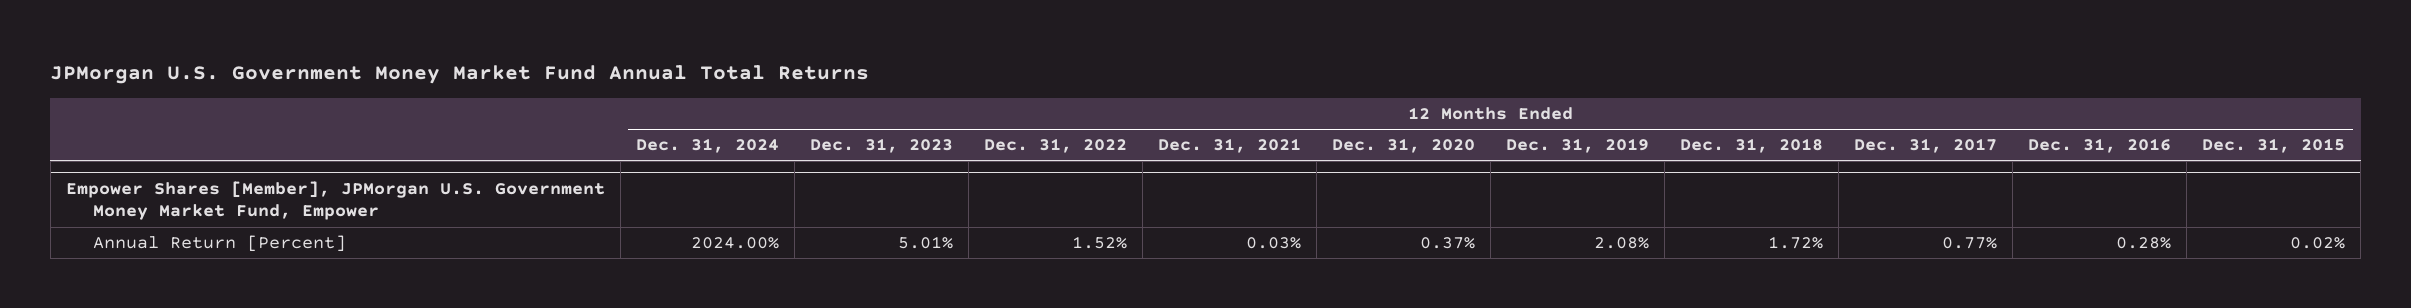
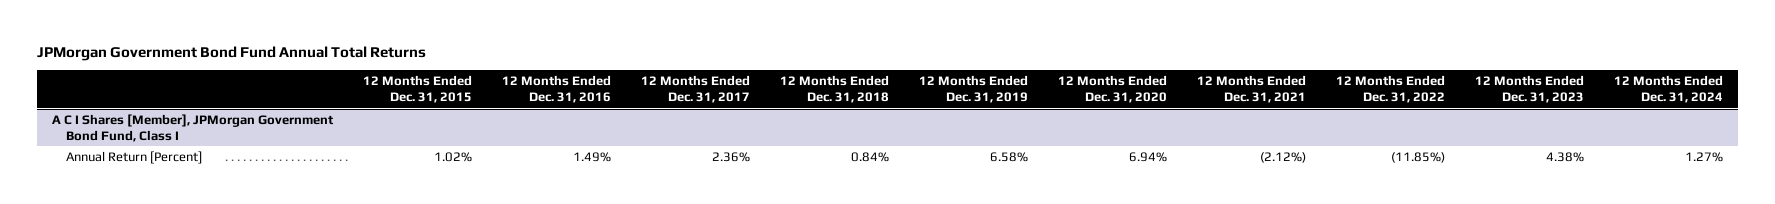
[50,65,870,85] JPMorgan U.S. Government Money Market Fund Annual Total Returns -> [36,46,426,62] JPMorgan Government Bond Fund Annual Total Returns
[65,180,605,221] Empower Shares [Member], JPMorgan U.S. Government Money Market Fund, Empower -> none
none -> [51,113,334,143] A C I Shares [Member], JPMorgan Government Bond Fund, Class I
[691,237,780,250] 2024.00% -> [1684,151,1723,162] 1.27%
[898,236,954,250] 5.01% -> [1545,151,1584,162] 4.38%
[1072,236,1128,250] 1.52% -> [1390,151,1445,163] (11.85%)
[1246,237,1302,250] 0.03% -> [1259,151,1306,163] (2.12%)
[1420,237,1476,250] 0.37% -> [1128,151,1167,162] 6.94%
[1594,237,1650,250] 2.08% -> [989,151,1028,162] 6.58%
[1768,236,1824,250] 1.72% -> [850,151,889,162] 0.84%
[1942,237,1998,250] 0.77% -> [711,151,750,162] 2.36%
[2116,237,2172,250] 0.28% -> [572,151,611,162] 1.49%
[2290,237,2346,250] 0.02% -> [433,151,472,162] 1.02%

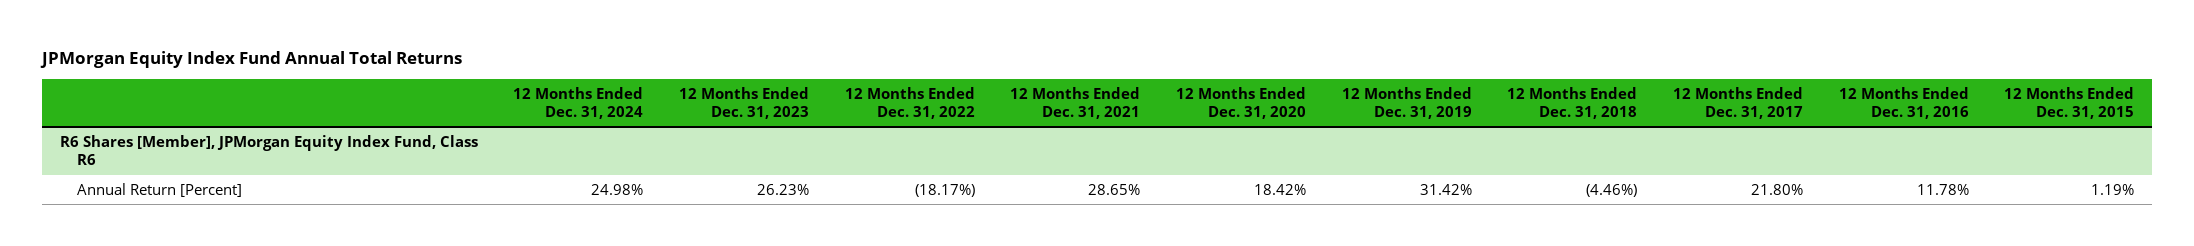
[36,46,426,62] JPMorgan Government Bond Fund Annual Total Returns -> [39,51,462,69] JPMorgan Equity Index Fund Annual Total Returns
[51,113,334,143] A C I Shares [Member], JPMorgan Government Bond Fund, Class I -> none
none -> [59,134,478,166] R6 Shares [Member], JPMorgan Equity Index Fund, Class R6
[433,151,472,162] 1.02% -> [2091,183,2135,195] 1.19%
[572,151,611,162] 1.49% -> [1916,183,1969,195] 11.78%
[711,151,750,162] 2.36% -> [1750,183,1803,195] 21.80%
[850,151,889,162] 0.84% -> [1586,183,1638,197] (4.46%)
[989,151,1028,162] 6.58% -> [1419,183,1472,195] 31.42%
[1128,151,1167,162] 6.94% -> [1254,183,1307,195] 18.42%
[1259,151,1306,163] (2.12%) -> [1088,183,1141,195] 28.65%
[1390,151,1445,163] (11.85%) -> [914,183,975,197] (18.17%)
[1545,151,1584,162] 4.38% -> [757,183,810,195] 26.23%
[1684,151,1723,162] 1.27% -> [591,183,644,195] 24.98%

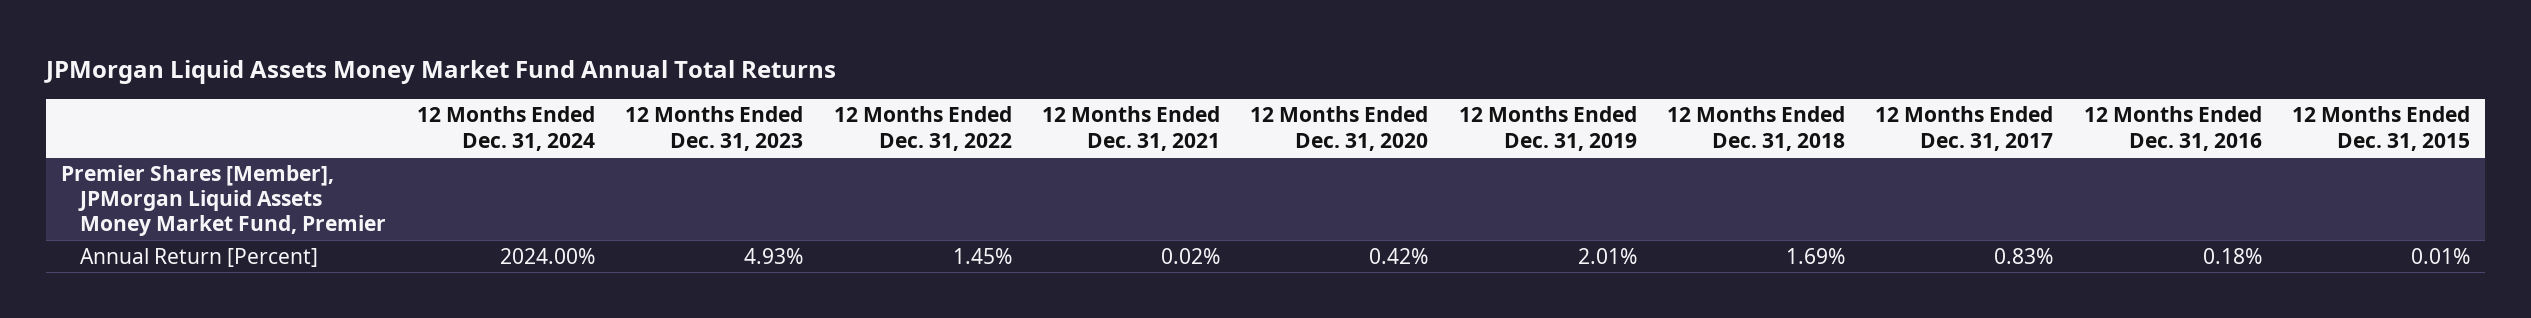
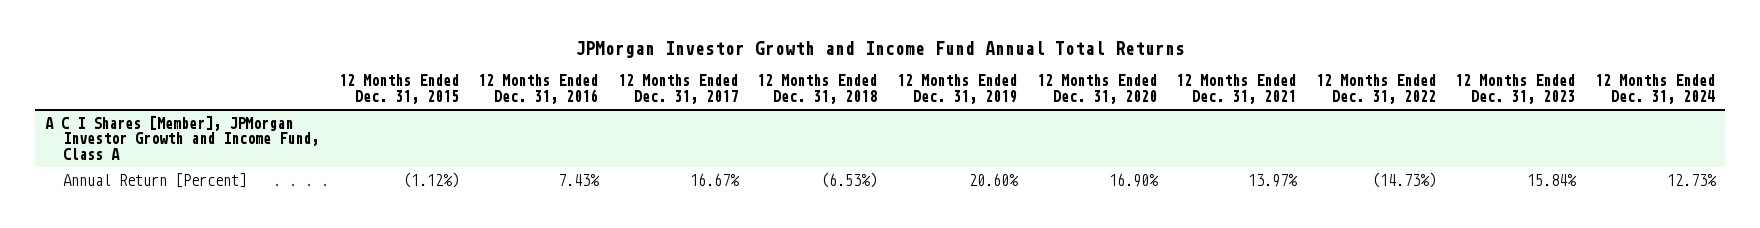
[43,59,836,84] JPMorgan Liquid Assets Money Market Fund Annual Total Returns -> [574,41,1185,59] JPMorgan Investor Growth and Income Fund Annual Total Returns
[60,164,387,237] Premier Shares [Member], JPMorgan Liquid Assets Money Market Fund, Premier -> none
none -> [45,114,320,160] A C I Shares [Member], JPMorgan Investor Growth and Income Fund, Class A
[499,247,595,264] 2024.00% -> [1666,173,1717,186] 12.73%
[744,247,804,264] 4.93% -> [1527,173,1578,186] 15.84%
[952,247,1012,264] 1.45% -> [1371,171,1436,188] (14.73%)
[1160,247,1220,264] 0.02% -> [1248,173,1299,187] 13.97%
[1369,247,1429,264] 0.42% -> [1108,172,1159,187] 16.90%
[1577,247,1637,264] 2.01% -> [969,172,1020,186] 20.60%
[1785,247,1845,264] 1.69% -> [821,171,878,188] (6.53%)
[1994,247,2054,264] 0.83% -> [689,172,740,186] 16.67%
[2202,247,2262,264] 0.18% -> [558,173,601,186] 7.43%
[2410,247,2470,264] 0.01% -> [402,171,459,188] (1.12%)

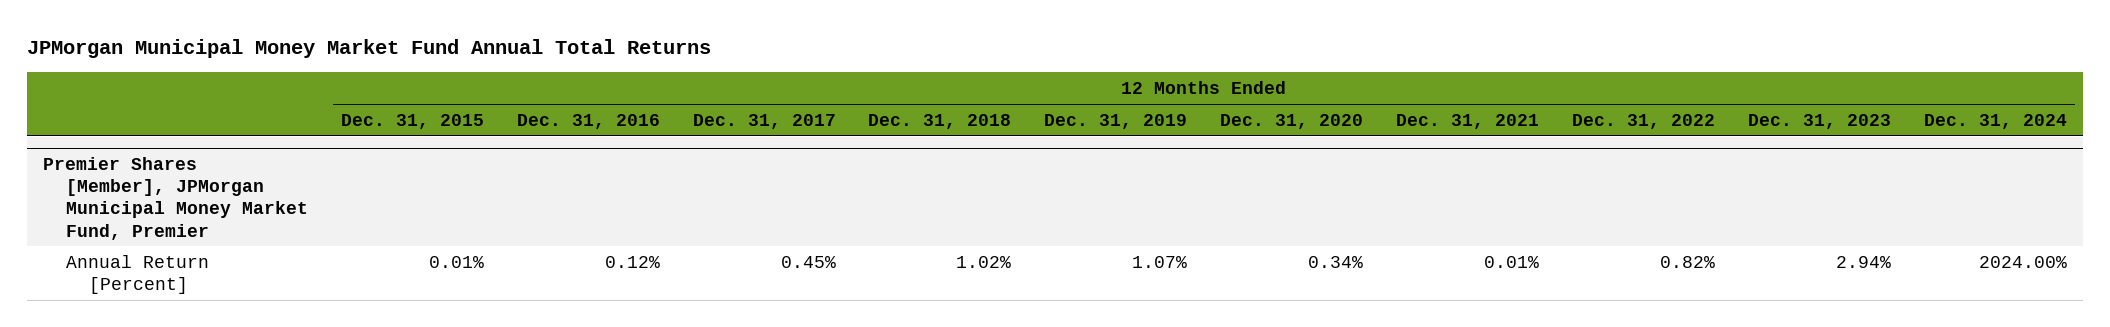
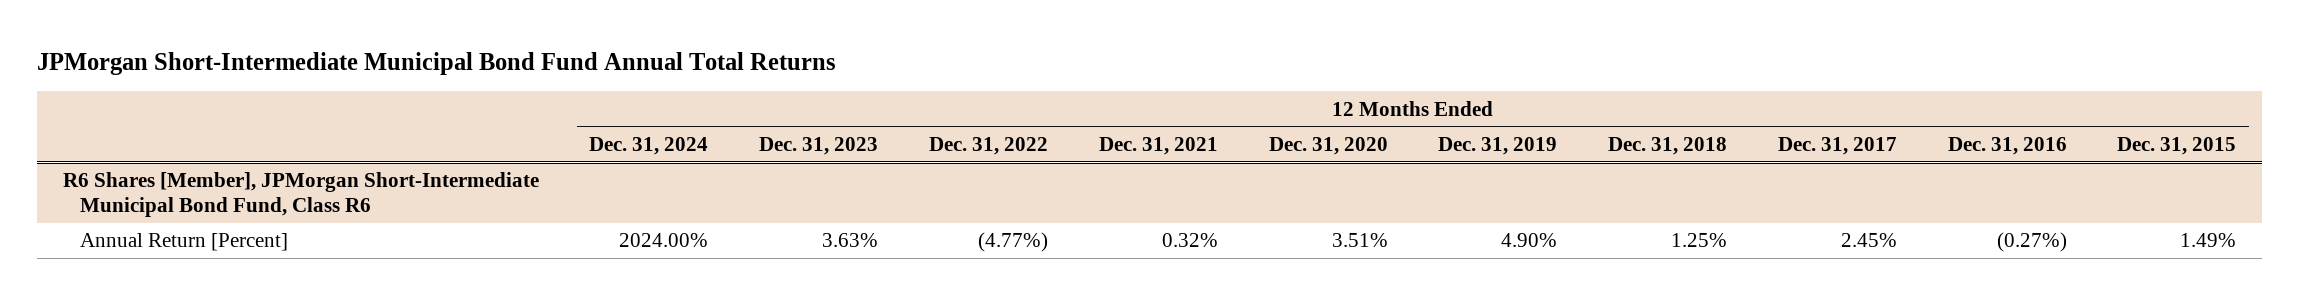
[26,39,711,59] JPMorgan Municipal Money Market Fund Annual Total Returns -> [37,52,837,76] JPMorgan Short-Intermediate Municipal Bond Fund Annual Total Returns
[42,156,309,240] Premier Shares [Member], JPMorgan Municipal Money Market Fund, Premier -> none
none -> [62,172,539,218] R6 Shares [Member], JPMorgan Short-Intermediate Municipal Bond Fund, Class R6
[428,255,484,268] 0.01% -> [2180,233,2237,248] 1.49%
[604,255,660,268] 0.12% -> [1996,232,2067,253] (0.27%)
[780,255,836,268] 0.45% -> [1840,233,1897,248] 2.45%
[956,255,1012,268] 1.02% -> [1671,233,1728,248] 1.25%
[1132,255,1188,268] 1.07% -> [1501,233,1558,248] 4.90%
[1308,255,1364,268] 0.34% -> [1331,233,1388,248] 3.51%
[1484,255,1540,268] 0.01% -> [1161,233,1218,248] 0.32%
[1659,255,1715,268] 0.82% -> [977,232,1048,253] (4.77%)
[1835,255,1891,268] 2.94% -> [822,233,879,248] 3.63%

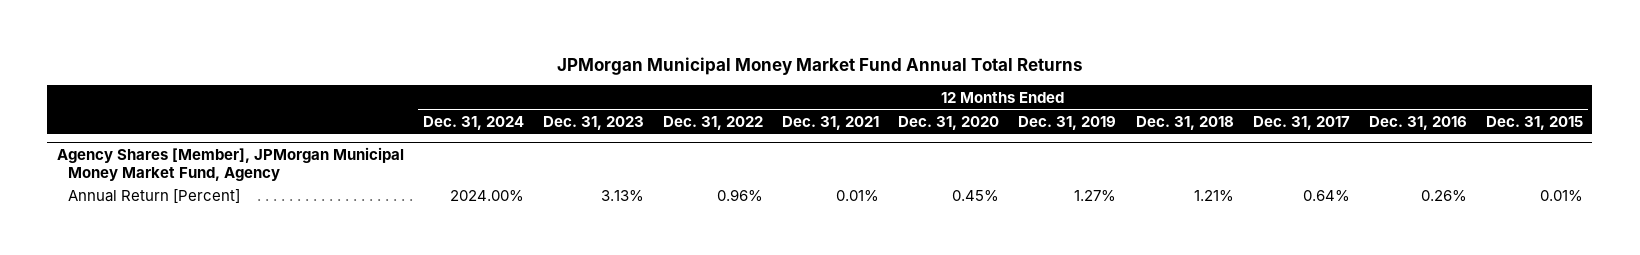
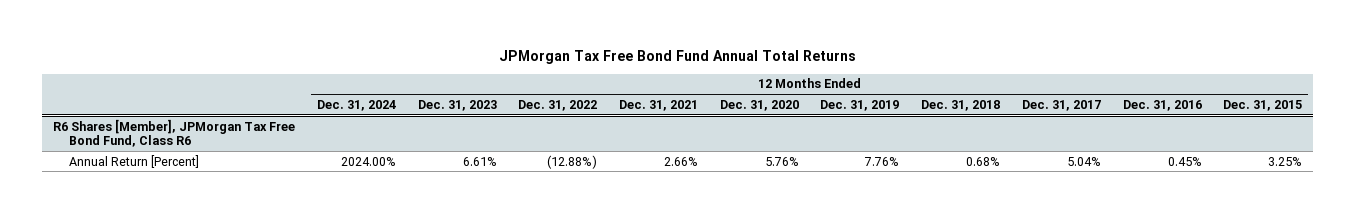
[556,56,1083,75] JPMorgan Municipal Money Market Fund Annual Total Returns -> [498,50,856,65] JPMorgan Tax Free Bond Fund Annual Total Returns
[56,147,404,181] Agency Shares [Member], JPMorgan Municipal Money Market Fund, Agency -> none
none -> [53,118,296,148] R6 Shares [Member], JPMorgan Tax Free Bond Fund, Class R6
[601,190,645,202] 3.13% -> [462,156,497,166] 6.61%
[717,189,764,202] 0.96% -> [547,154,598,169] (12.88%)
[836,190,880,202] 0.01% -> [664,156,699,166] 2.66%
[952,190,1000,202] 0.45% -> [764,156,799,166] 5.76%
[1074,190,1117,202] 1.27% -> [864,156,900,166] 7.76%
[1193,190,1234,202] 1.21% -> [966,156,1001,166] 0.68%
[1302,190,1350,202] 0.64% -> [1066,156,1101,166] 5.04%
[1420,190,1467,202] 0.26% -> [1167,156,1202,166] 0.45%
[1539,190,1583,202] 0.01% -> [1268,156,1303,166] 3.25%

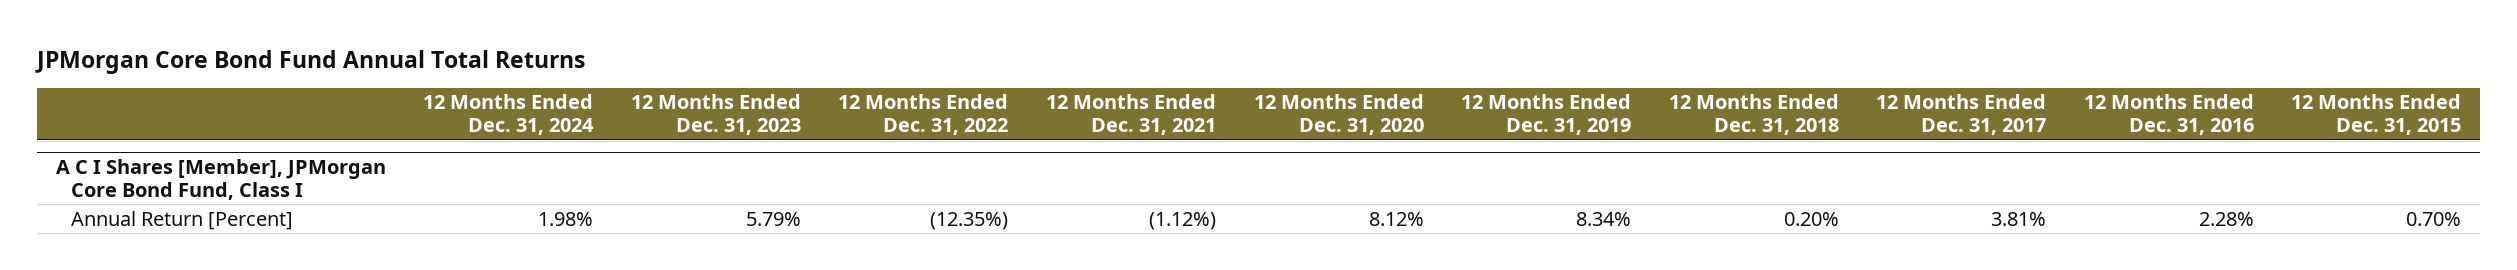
[498,50,856,65] JPMorgan Tax Free Bond Fund Annual Total Returns -> [34,49,585,74] JPMorgan Core Bond Fund Annual Total Returns
[53,118,296,148] R6 Shares [Member], JPMorgan Tax Free Bond Fund, Class R6 -> none
none -> [55,159,386,201] A C I Shares [Member], JPMorgan Core Bond Fund, Class I
[340,156,396,166] 2024.00% -> [538,211,594,226] 1.98%
[462,156,497,166] 6.61% -> [745,211,801,226] 5.79%
[547,154,598,169] (12.88%) -> [930,211,1009,230] (12.35%)
[664,156,699,166] 2.66% -> [1148,211,1216,230] (1.12%)
[764,156,799,166] 5.76% -> [1368,211,1424,226] 8.12%
[864,156,900,166] 7.76% -> [1576,211,1632,226] 8.34%
[966,156,1001,166] 0.68% -> [1783,211,1839,226] 0.20%
[1066,156,1101,166] 5.04% -> [1991,211,2047,226] 3.81%
[1167,156,1202,166] 0.45% -> [2198,211,2254,226] 2.28%
[1268,156,1303,166] 3.25% -> [2406,211,2462,226] 0.70%

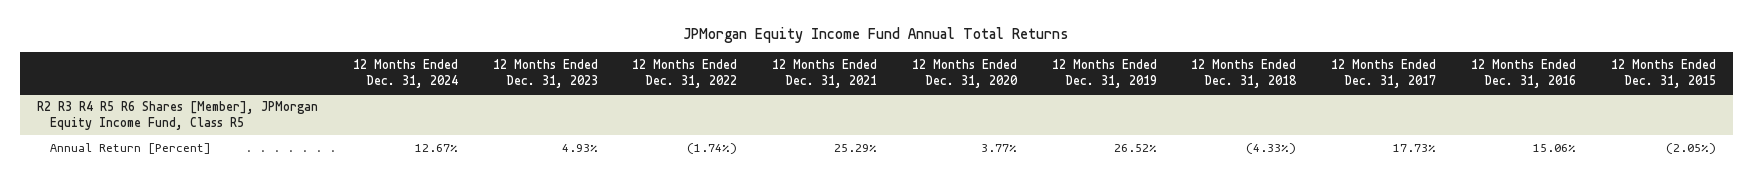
[34,49,585,74] JPMorgan Core Bond Fund Annual Total Returns -> [683,27,1070,44] JPMorgan Equity Income Fund Annual Total Returns
[55,159,386,201] A C I Shares [Member], JPMorgan Core Bond Fund, Class I -> none
none -> [37,101,319,130] R2 R3 R4 R5 R6 Shares [Member], JPMorgan Equity Income Fund, Class R5
[538,211,594,226] 1.98% -> [414,144,458,153] 12.67%
[745,211,801,226] 5.79% -> [561,144,598,153] 4.93%
[930,211,1009,230] (12.35%) -> [687,143,738,155] (1.74%)
[1148,211,1216,230] (1.12%) -> [834,144,878,153] 25.29%
[1368,211,1424,226] 8.12% -> [980,144,1017,153] 3.77%
[1576,211,1632,226] 8.34% -> [1113,144,1157,153] 26.52%
[1783,211,1839,226] 0.20% -> [1246,143,1297,155] (4.33%)
[1991,211,2047,226] 3.81% -> [1393,144,1437,153] 17.73%
[2198,211,2254,226] 2.28% -> [1532,144,1576,153] 15.06%
[2406,211,2462,226] 0.70% -> [1665,143,1716,155] (2.05%)

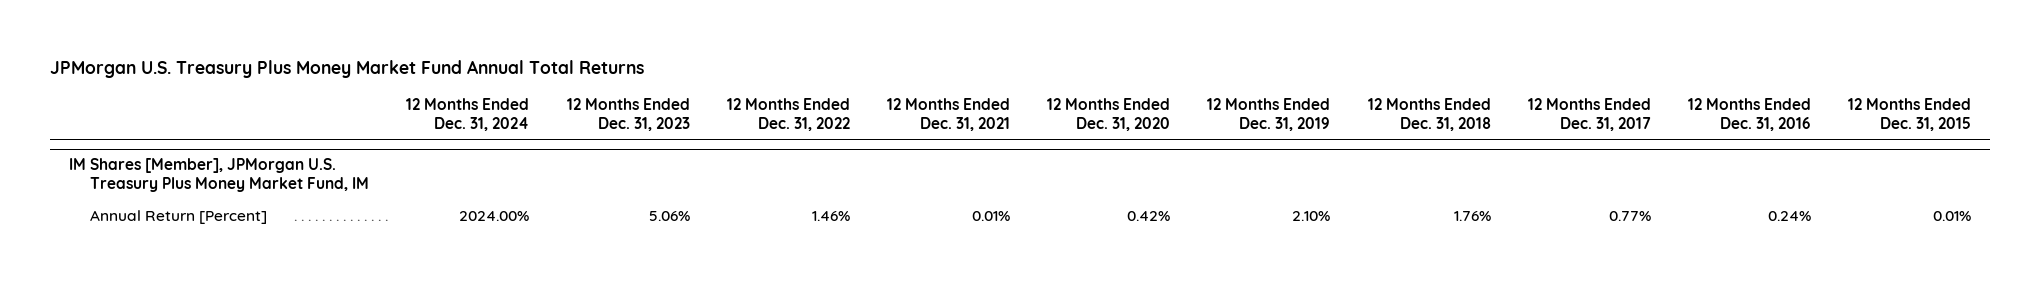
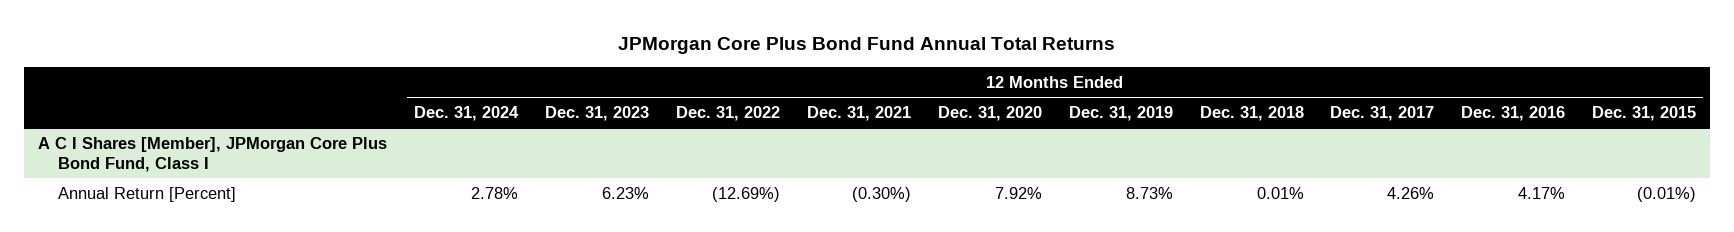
[50,59,645,78] JPMorgan U.S. Treasury Plus Money Market Fund Annual Total Returns -> [618,37,1116,55] JPMorgan Core Plus Bond Fund Annual Total Returns
[68,158,370,193] IM Shares [Member], JPMorgan U.S. Treasury Plus Money Market Fund, IM -> none
none -> [37,136,387,172] A C I Shares [Member], JPMorgan Core Plus Bond Fund, Class I
[459,210,530,221] 2024.00% -> [470,186,518,199] 2.78%
[648,210,690,221] 5.06% -> [601,186,649,199] 6.23%
[811,210,850,221] 1.46% -> [711,186,780,202] (12.69%)
[972,210,1011,221] 0.01% -> [851,186,911,202] (0.30%)
[1127,210,1171,221] 0.42% -> [994,186,1042,199] 7.92%
[1292,210,1331,221] 2.10% -> [1125,186,1173,199] 8.73%
[1453,210,1491,221] 1.76% -> [1256,186,1304,199] 0.01%
[1608,210,1651,221] 0.77% -> [1387,186,1435,199] 4.26%
[1768,210,1812,221] 0.24% -> [1518,186,1566,199] 4.17%
[1933,210,1972,221] 0.01% -> [1637,186,1697,202] (0.01%)

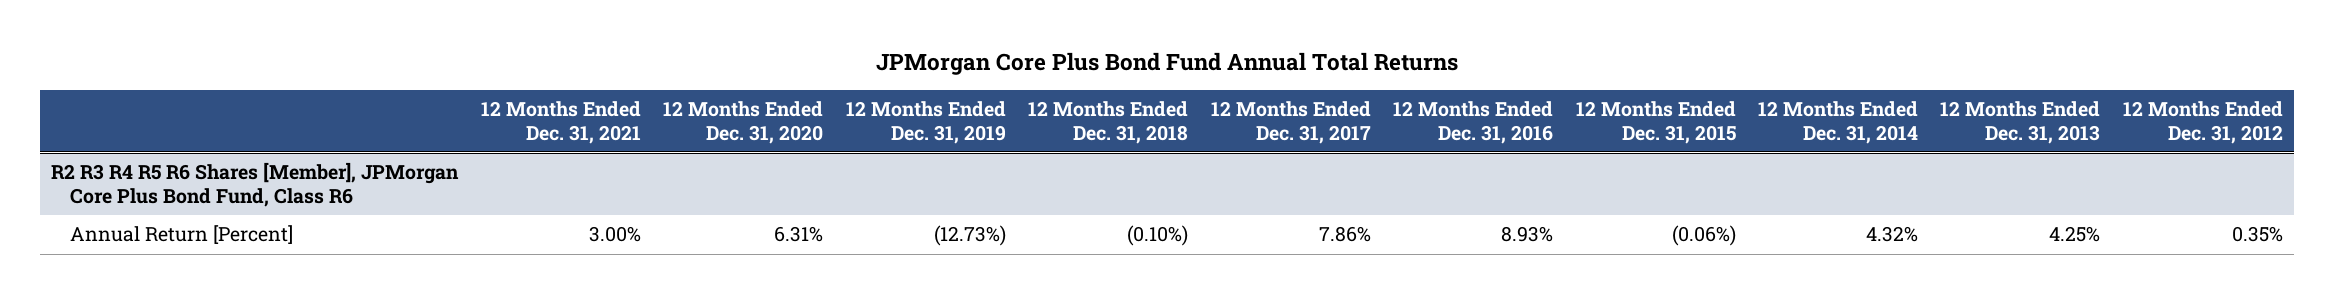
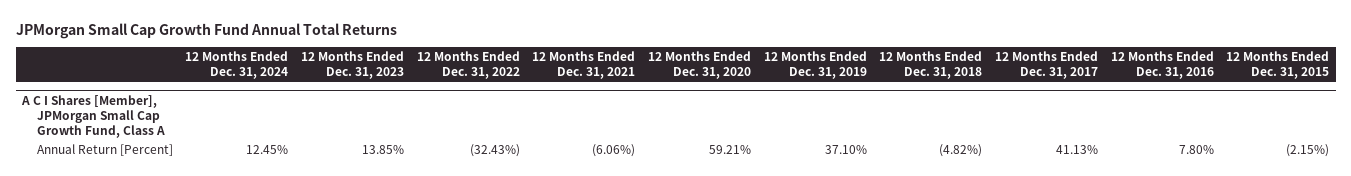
[876,52,1459,76] JPMorgan Core Plus Bond Fund Annual Total Returns -> [15,22,397,39] JPMorgan Small Cap Growth Fund Annual Total Returns
[1757,101,1918,144] 12 Months Ended Dec. 31, 2014 -> none
[1940,101,2101,144] 12 Months Ended Dec. 31, 2013 -> none
[2122,101,2283,144] 12 Months Ended Dec. 31, 2012 -> none
none -> [185,51,289,80] 12 Months Ended Dec. 31, 2024
none -> [301,51,405,80] 12 Months Ended Dec. 31, 2023
none -> [416,51,520,80] 12 Months Ended Dec. 31, 2022
[51,162,460,207] R2 R3 R4 R5 R6 Shares [Member], JPMorgan Core Plus Bond Fund, Class R6 -> none
none -> [20,94,165,138] A C I Shares [Member], JPMorgan Small Cap Growth Fund, Class A
[588,226,641,243] 3.00% -> [592,144,636,158] (6.06%)
[774,226,824,243] 6.31% -> [708,145,751,155] 59.21%
[933,225,1006,247] (12.73%) -> [824,145,867,155] 37.10%
[1127,225,1189,247] (0.10%) -> [939,144,983,158] (4.82%)
[1318,226,1371,243] 7.86% -> [1055,145,1098,155] 41.13%
[1501,226,1554,243] 8.93% -> [1178,145,1214,155] 7.80%
[1671,225,1736,247] (0.06%) -> [1286,144,1330,158] (2.15%)

